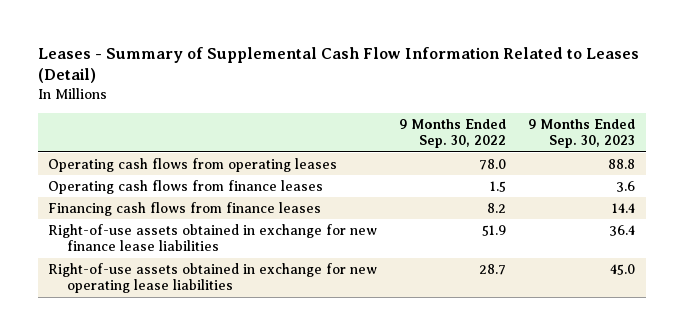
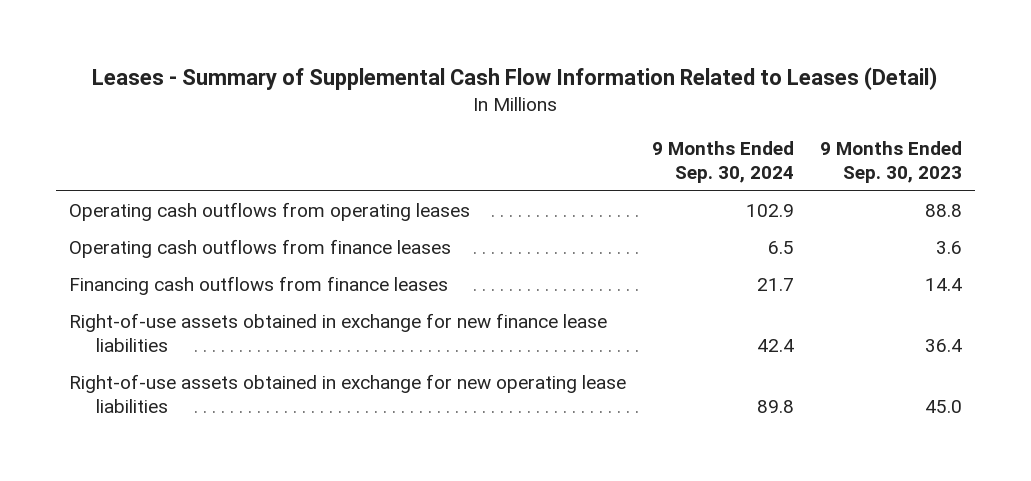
[399,118,507,149] 9 Months Ended Sep. 30, 2022 -> none
none -> [651,141,794,184] 9 Months Ended Sep. 30, 2024
[48,157,338,172] Operating cash flows from operating leases -> [68,202,470,222] Operating cash outflows from operating leases
[48,179,324,194] Operating cash flows from finance leases -> [68,239,451,259] Operating cash outflows from finance leases
[48,201,322,216] Financing cash flows from finance leases -> [68,276,448,296] Financing cash outflows from finance leases

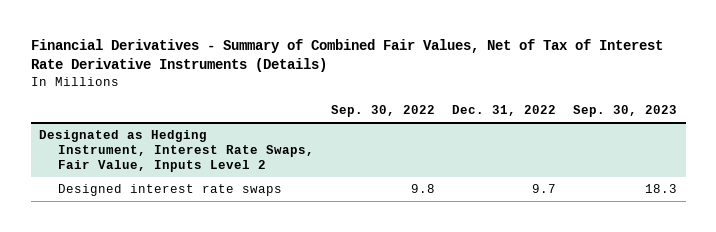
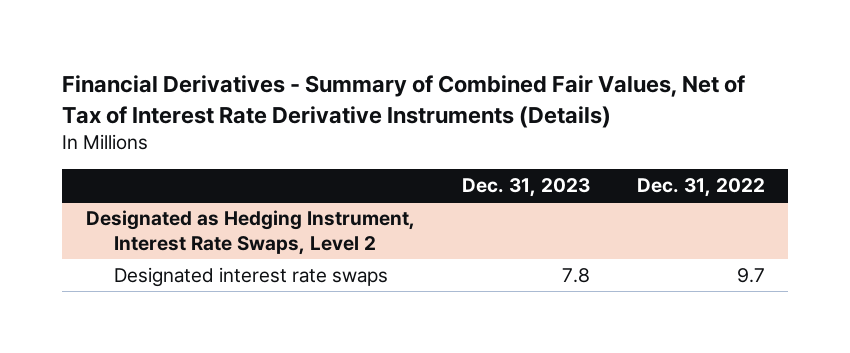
[331,105,436,118] Sep. 30, 2022 -> none
[573,105,678,118] Sep. 30, 2023 -> none
none -> [461,177,590,197] Dec. 31, 2023
[39,130,315,172] Designated as Hedging Instrument, Interest Rate Swaps, Fair Value, Inputs Level 2 -> [85,210,415,255] Designated as Hedging Instrument, Interest Rate Swaps, Level 2
[58,184,283,197] Designed interest rate swaps -> [114,267,389,288] Designated interest rate swaps

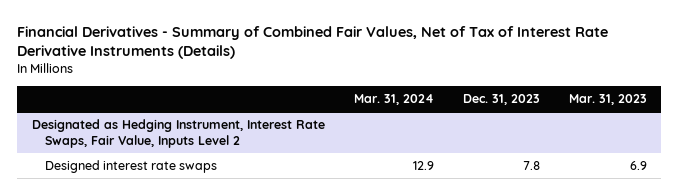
[636,177,765,197] Dec. 31, 2022 -> none
none -> [353,94,434,106] Mar. 31, 2024
none -> [568,94,647,106] Mar. 31, 2023
[85,210,415,255] Designated as Hedging Instrument, Interest Rate Swaps, Level 2 -> [31,119,325,148] Designated as Hedging Instrument, Interest Rate Swaps, Fair Value, Inputs Level 2
[114,267,389,288] Designated interest rate swaps -> [45,160,218,174] Designed interest rate swaps

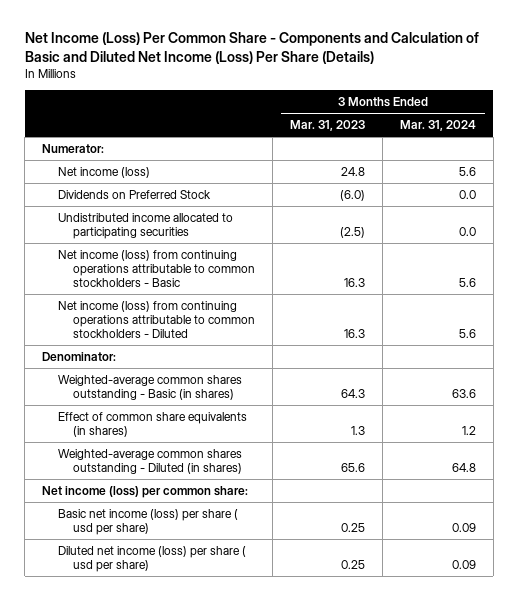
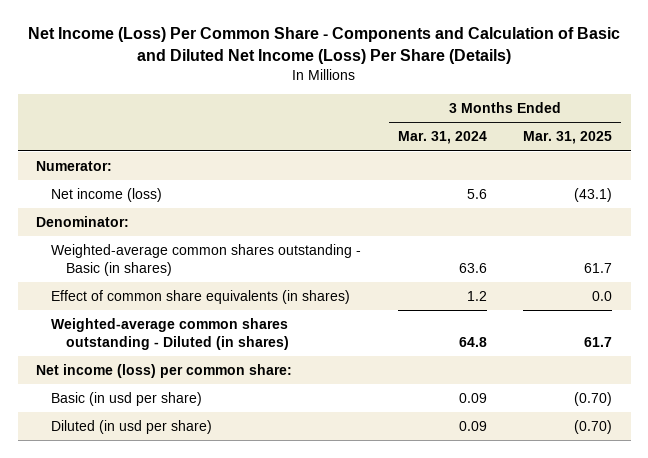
[290,120,366,132] Mar. 31, 2023 -> none
none -> [523,131,613,145] Mar. 31, 2025
[57,189,211,199] Dividends on Preferred Stock -> none
[57,212,233,239] Undistributed income allocated to participating securities -> none
[57,249,256,287] Net income (loss) from continuing operations attributable to common stockholders - Basic -> none
[57,300,256,338] Net income (loss) from continuing operations attributable to common stockholders - Diluted -> none
[57,508,238,535] Basic net income (loss) per share ( usd per share) -> [51,392,203,407] Basic (in usd per share)
[57,545,246,572] Diluted net income (loss) per share ( usd per share) -> [51,420,213,435] Diluted (in usd per share)

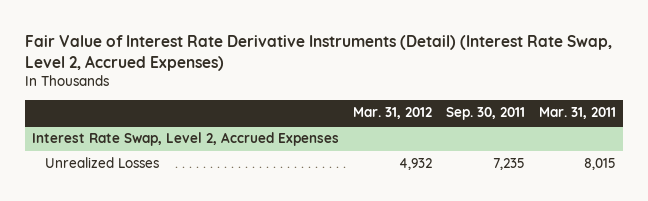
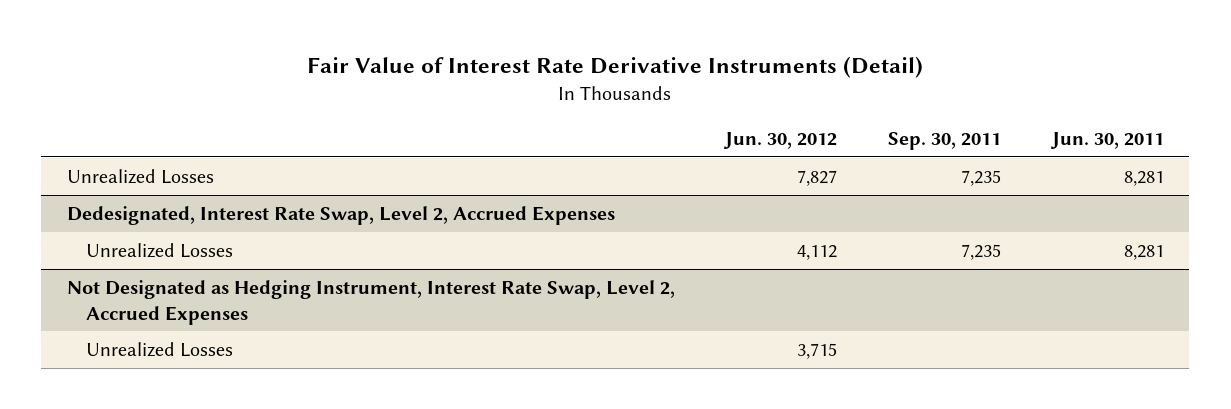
[25,34,613,71] Fair Value of Interest Rate Derivative Instruments (Detail) (Interest Rate Swap, Level 2, Accrued Expenses) -> [307,55,924,78] Fair Value of Interest Rate Derivative Instruments (Detail)
[353,107,433,120] Mar. 31, 2012 -> none
[538,107,616,120] Mar. 31, 2011 -> none
none -> [723,131,838,149] Jun. 30, 2012
none -> [1050,131,1165,149] Jun. 30, 2011
[32,132,340,147] Interest Rate Swap, Level 2, Accrued Expenses -> none
none -> [66,205,615,225] Dedesignated, Interest Rate Swap, Level 2, Accrued Expenses
none -> [85,242,233,258] Unrealized Losses
none -> [66,279,675,325] Not Designated as Hedging Instrument, Interest Rate Swap, Level 2, Accrued Expenses
none -> [85,341,233,357] Unrealized Losses

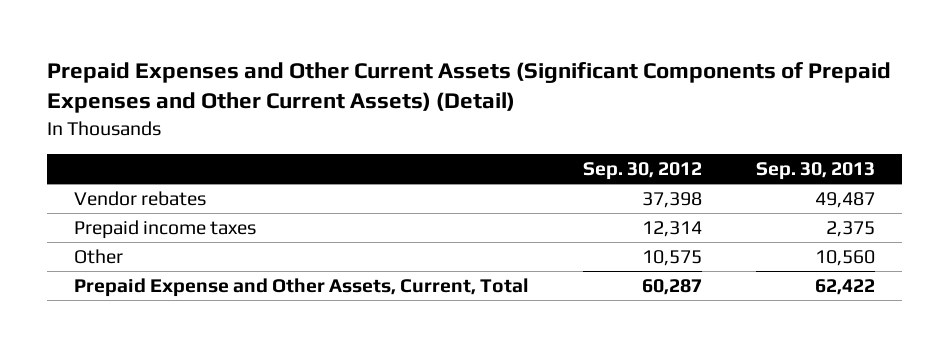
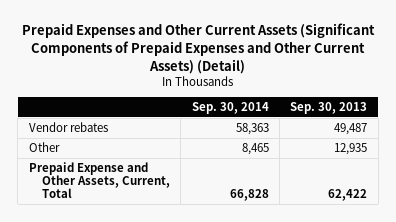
[583,162,703,181] Sep. 30, 2012 -> none
none -> [191,102,269,115] Sep. 30, 2014
[74,219,257,239] Prepaid income taxes -> none
[814,249,875,266] 10,560 -> [334,143,368,156] 12,935

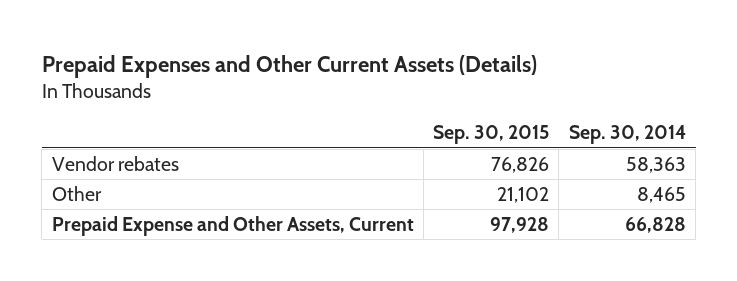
[22,23,376,74] Prepaid Expenses and Other Current Assets (Significant Components of Prepaid Expenses and Other Current Assets) (Detail) -> [41,54,537,78] Prepaid Expenses and Other Current Assets (Details)
[290,102,368,115] Sep. 30, 2013 -> none
none -> [433,125,550,145] Sep. 30, 2015
[28,162,171,199] Prepaid Expense and Other Assets, Current, Total -> [51,215,414,236] Prepaid Expense and Other Assets, Current

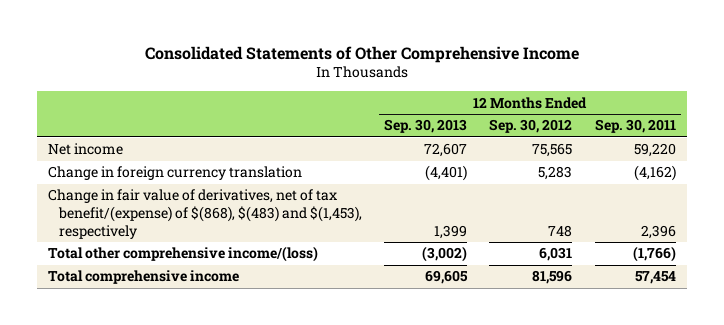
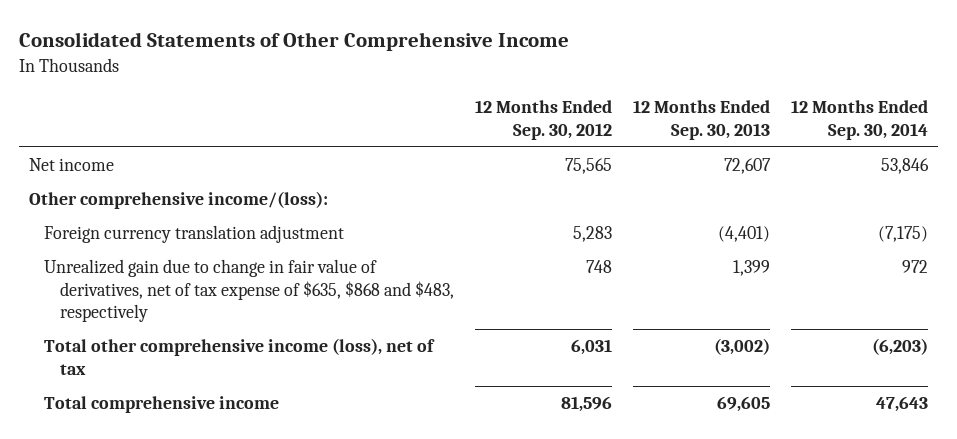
[594,119,676,134] Sep. 30, 2011 -> none
none -> [790,100,928,140] 12 Months Ended Sep. 30, 2014
none -> [29,191,329,210] Other comprehensive income/(loss):
[47,166,302,181] Change in foreign currency translation -> [44,225,345,244] Foreign currency translation adjustment
[47,189,362,240] Change in fair value of derivatives, net of tax benefit/(expense) of $(868), $(483) and $(1,453), respectively -> [44,259,454,323] Unrealized gain due to change in fair value of derivatives, net of tax expense of $635, $868 and $483, respectively
[47,246,318,263] Total other comprehensive income/(loss) -> [44,338,436,375] Total other comprehensive income (loss), net of tax

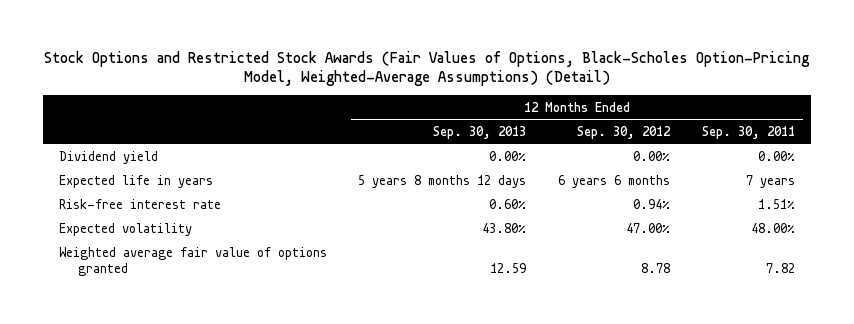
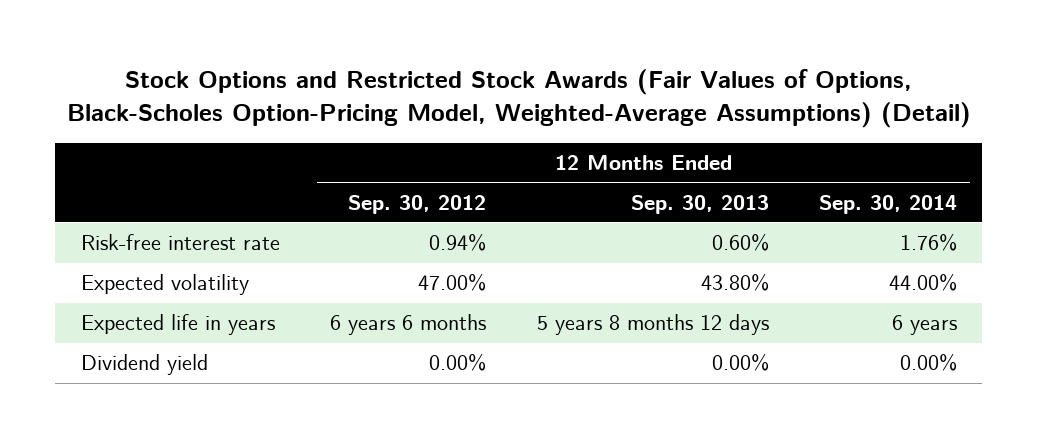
[702,125,796,139] Sep. 30, 2011 -> none
none -> [819,194,958,214] Sep. 30, 2014
[58,247,327,277] Weighted average fair value of options granted -> none
[58,175,213,189] Expected life in years -> [80,314,275,336] Expected life in years
[58,151,158,165] Dividend yield -> [80,354,208,376] Dividend yield

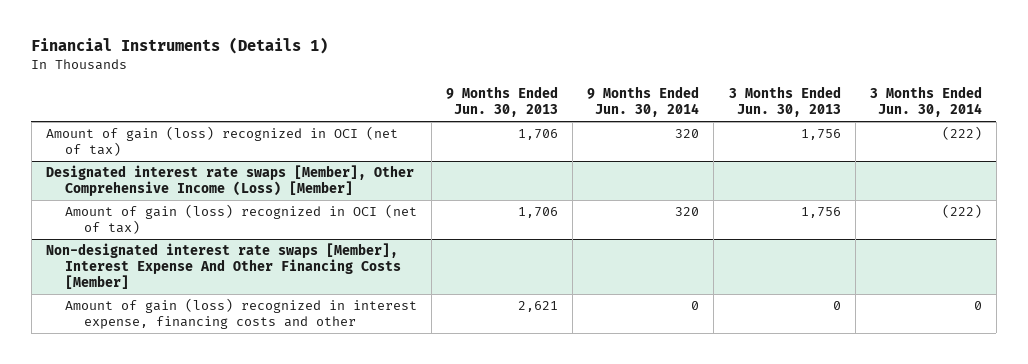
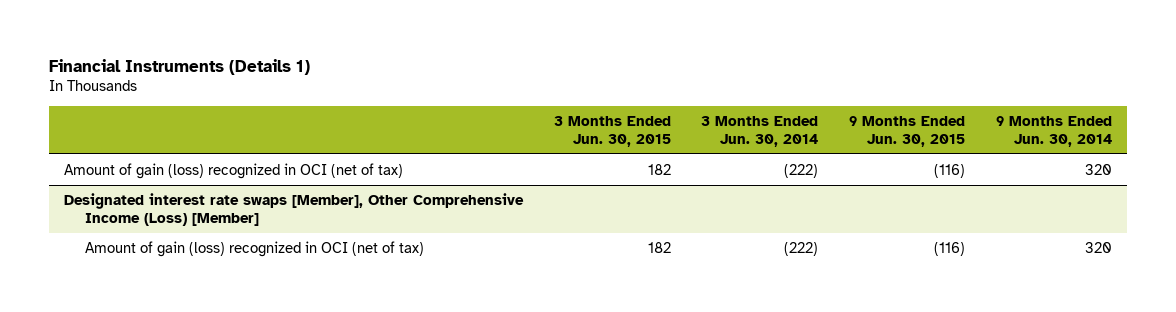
[446,85,559,118] 9 Months Ended Jun. 30, 2013 -> none
[728,85,841,118] 3 Months Ended Jun. 30, 2013 -> none
none -> [553,115,671,147] 3 Months Ended Jun. 30, 2015
none -> [849,115,966,147] 9 Months Ended Jun. 30, 2015
[46,243,401,290] Non-designated interest rate swaps [Member], Interest Expense And Other Financing Costs [Member] -> none
[64,298,417,330] Amount of gain (loss) recognized in interest expense, financing costs and other -> none

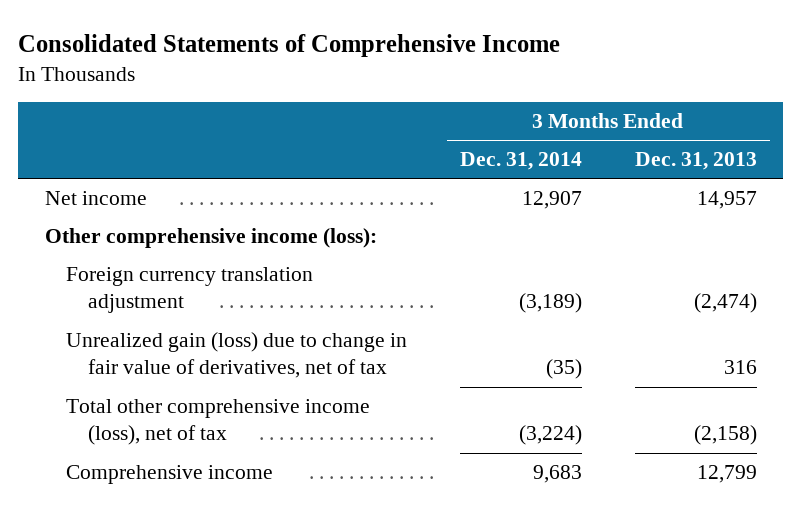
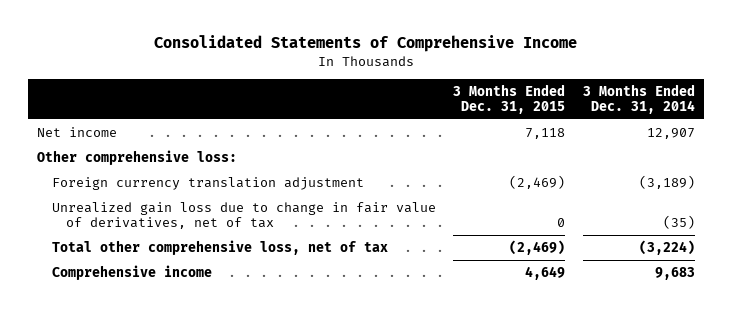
[634,152,757,171] Dec. 31, 2013 -> none
none -> [453,83,566,115] 3 Months Ended Dec. 31, 2015
[44,228,377,249] Other comprehensive income (loss): -> [36,149,237,165] Other comprehensive loss:
[66,332,408,379] Unrealized gain (loss) due to change in fair value of derivatives, net of tax -> [51,201,436,230] Unrealized gain loss due to change in fair value of derivatives, net of tax
[66,399,371,446] Total other comprehensive income (loss), net of tax -> [51,239,388,255] Total other comprehensive loss, net of tax

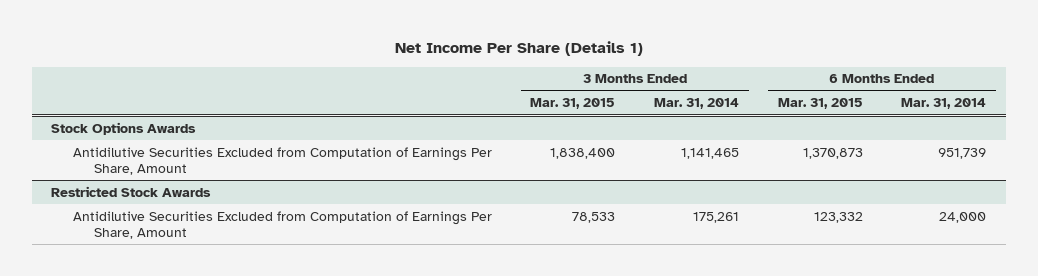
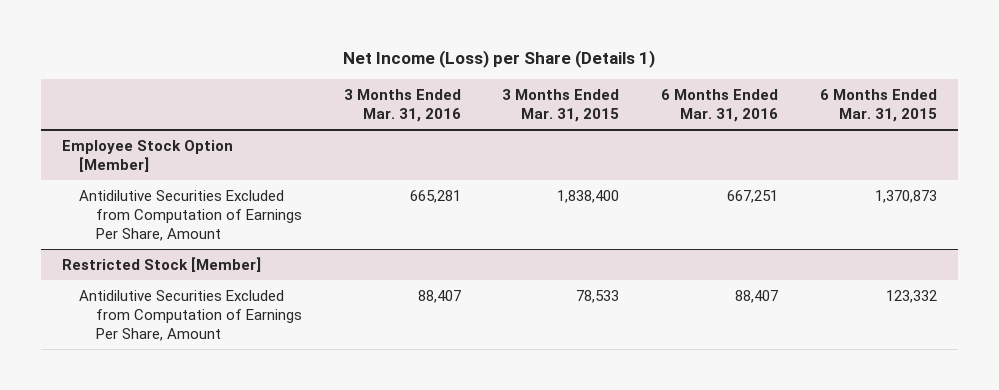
[394,41,643,57] Net Income Per Share (Details 1) -> [343,50,656,69] Net Income (Loss) per Share (Details 1)
[654,98,740,110] Mar. 31, 2014 -> none
[901,98,987,110] Mar. 31, 2014 -> none
none -> [343,88,461,123] 3 Months Ended Mar. 31, 2016
none -> [661,88,779,123] 6 Months Ended Mar. 31, 2016
[51,121,197,135] Stock Options Awards -> [62,139,234,172] Employee Stock Option [Member]
[51,185,212,197] Restricted Stock Awards -> [62,256,262,272] Restricted Stock [Member]

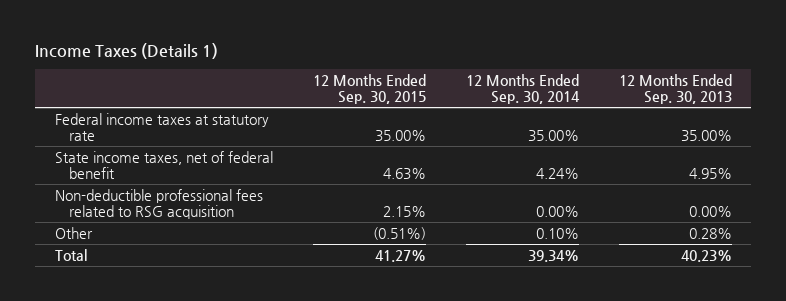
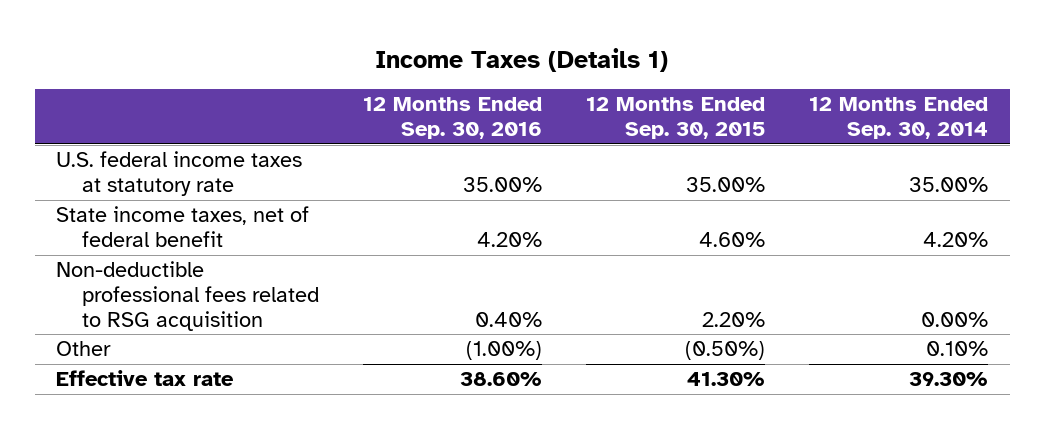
[618,73,732,105] 12 Months Ended Sep. 30, 2013 -> none
none -> [363,97,543,139] 12 Months Ended Sep. 30, 2016
[54,248,87,261] Total -> none
[54,112,269,141] Federal income taxes at statutory rate -> [56,151,303,196] U.S. federal income taxes at statutory rate
[382,167,426,180] 4.63% -> [698,231,765,247] 4.60%
[535,167,579,179] 4.24% -> [922,231,988,247] 4.20%
[382,205,426,217] 2.15% -> [701,311,765,327] 2.20%
[372,226,426,240] (0.51%) -> [684,341,765,361] (0.50%)
none -> [56,370,235,387] Effective tax rate

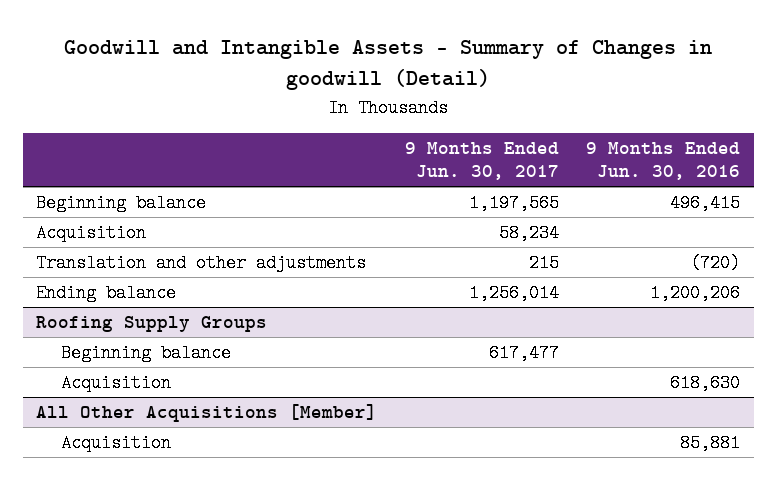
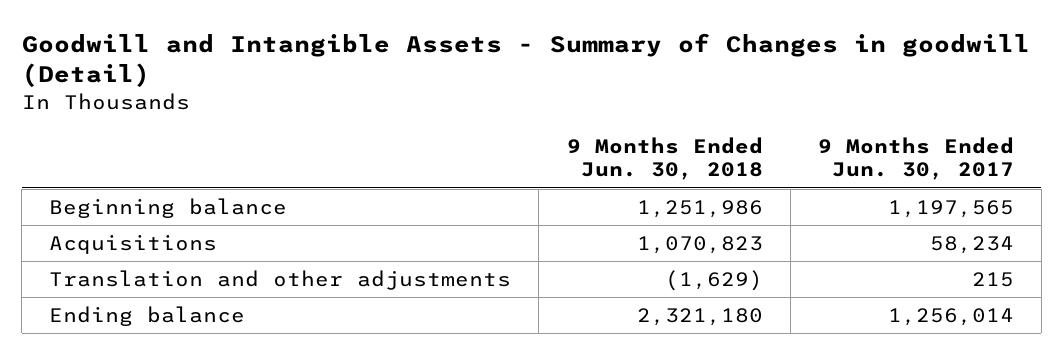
[586,141,741,181] 9 Months Ended Jun. 30, 2016 -> none
none -> [566,137,763,181] 9 Months Ended Jun. 30, 2018
[36,223,147,242] Acquisition -> [49,234,218,255] Acquisitions
[36,315,268,332] Roofing Supply Groups -> none
[60,343,231,362] Beginning balance -> none
[60,373,171,392] Acquisition -> none
[36,403,378,422] All Other Acquisitions [Member] -> none
[60,433,171,452] Acquisition -> none

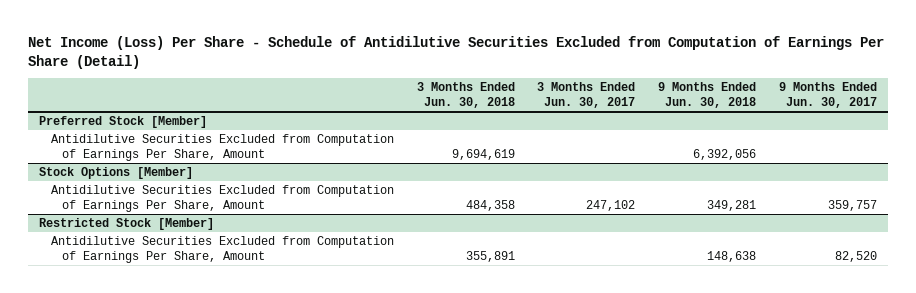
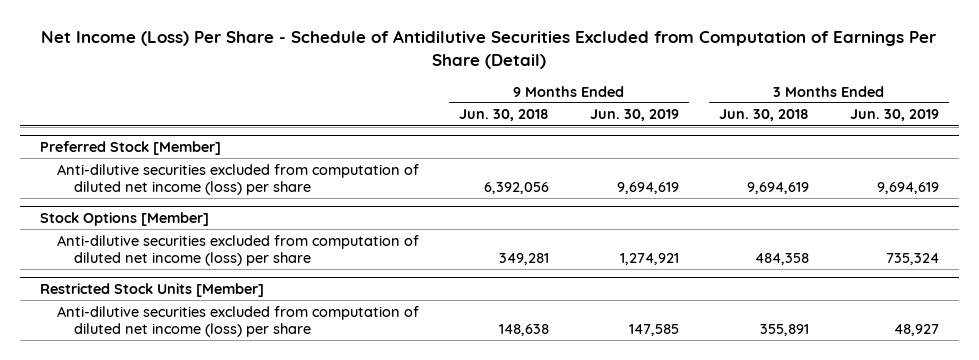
[537,82,636,109] 3 Months Ended Jun. 30, 2017 -> none
[778,82,877,109] 9 Months Ended Jun. 30, 2017 -> none
none -> [589,109,679,122] Jun. 30, 2019
none -> [849,109,939,122] Jun. 30, 2019
[50,134,394,162] Antidilutive Securities Excluded from Computation of Earnings Per Share, Amount -> [57,163,420,195] Anti-dilutive securities excluded from computation of diluted net income (loss) per share
[50,185,394,213] Antidilutive Securities Excluded from Computation of Earnings Per Share, Amount -> [57,234,420,266] Anti-dilutive securities excluded from computation of diluted net income (loss) per share
[39,218,215,231] Restricted Stock [Member] -> [40,283,265,298] Restricted Stock Units [Member]
[50,236,394,264] Antidilutive Securities Excluded from Computation of Earnings Per Share, Amount -> [57,305,420,337] Anti-dilutive securities excluded from computation of diluted net income (loss) per share

